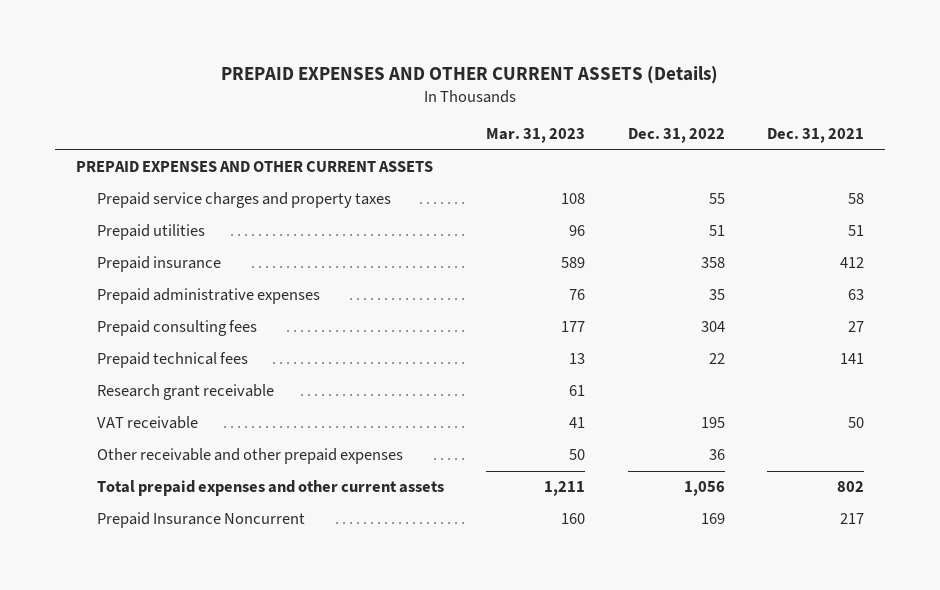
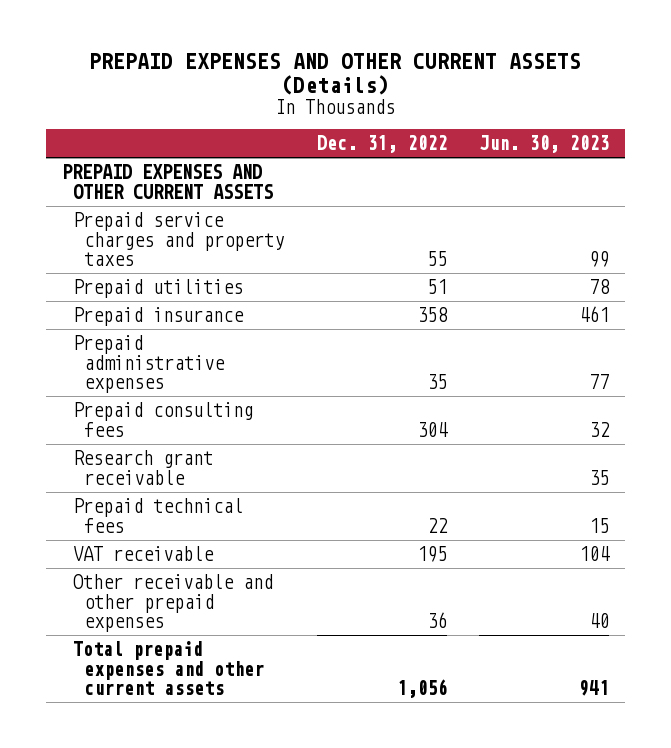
[486,128,586,144] Mar. 31, 2023 -> none
[767,128,865,144] Dec. 31, 2021 -> none
none -> [478,135,609,154] Jun. 30, 2023
[96,352,248,369] Prepaid technical fees -> [73,498,244,533] Prepaid technical fees
[96,512,305,529] Prepaid Insurance Noncurrent -> none

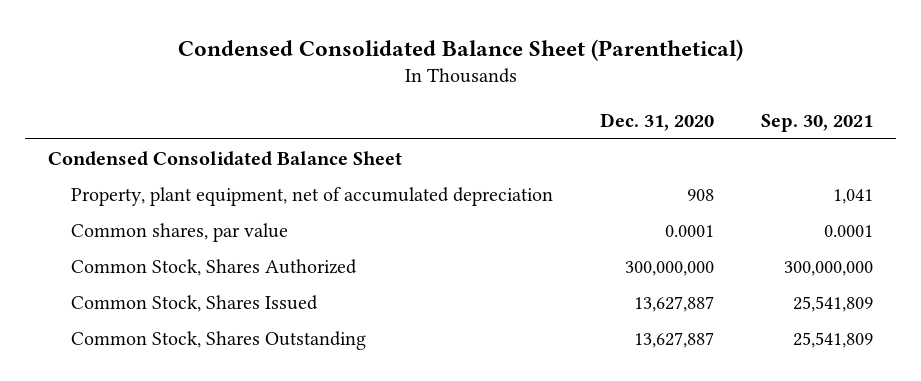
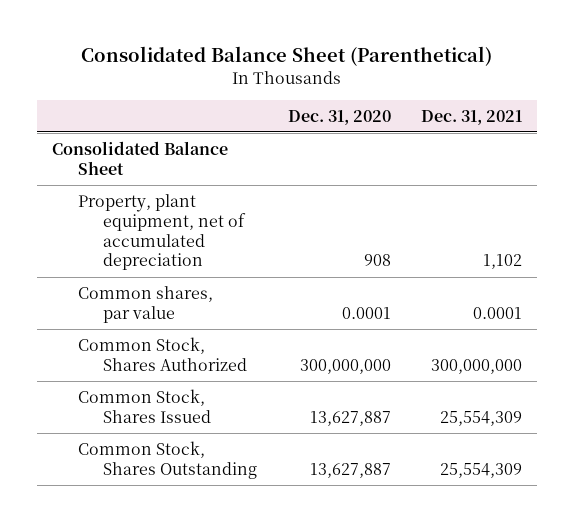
[177,38,743,61] Condensed Consolidated Balance Sheet (Parenthetical) -> [80,45,492,66] Consolidated Balance Sheet (Parenthetical)
[760,113,873,132] Sep. 30, 2021 -> none
none -> [420,109,522,125] Dec. 31, 2021
[48,150,403,166] Condensed Consolidated Balance Sheet -> [52,140,229,175] Consolidated Balance Sheet

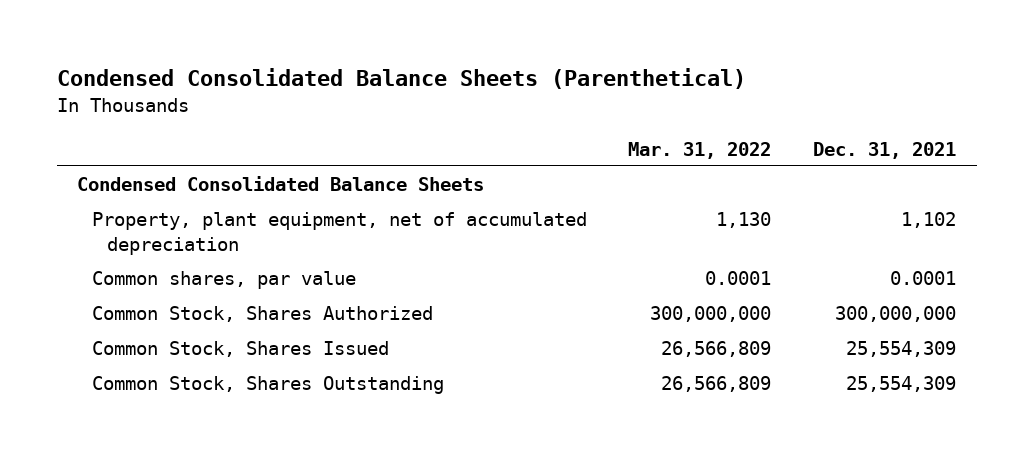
[80,45,492,66] Consolidated Balance Sheet (Parenthetical) -> [56,68,746,90] Condensed Consolidated Balance Sheets (Parenthetical)
[287,109,391,125] Dec. 31, 2020 -> none
none -> [628,141,772,159] Mar. 31, 2022
[52,140,229,175] Consolidated Balance Sheet -> [77,176,485,192] Condensed Consolidated Balance Sheets

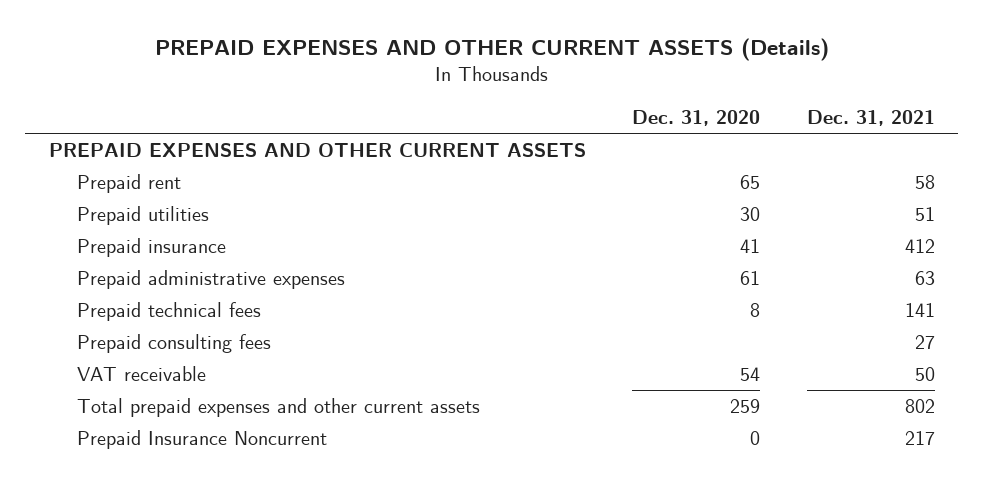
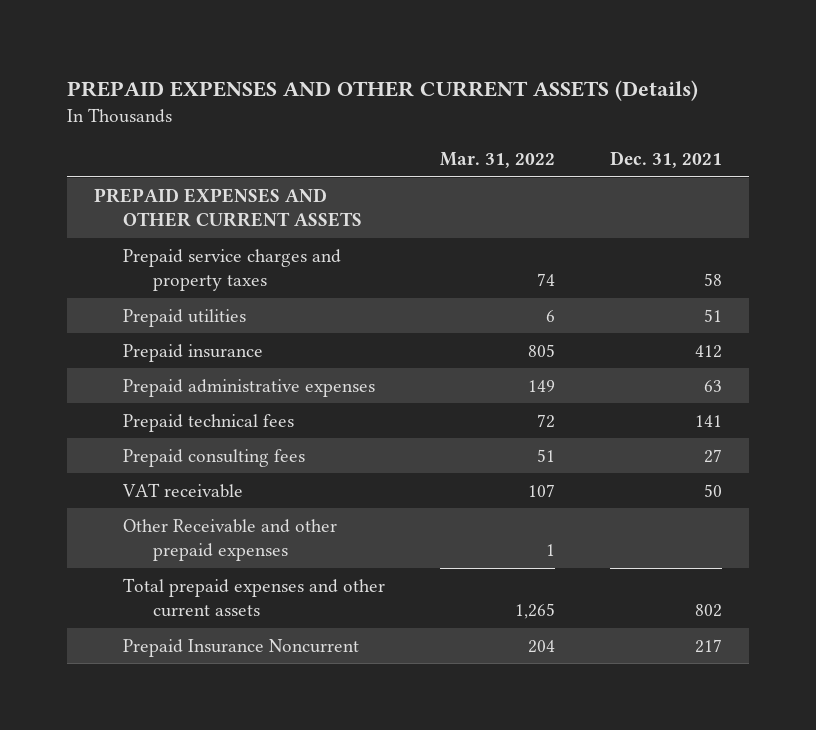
[632,109,761,126] Dec. 31, 2020 -> none
none -> [440,152,556,169] Mar. 31, 2022
[77,173,182,193] Prepaid rent -> none
none -> [123,248,342,292] Prepaid service charges and property taxes
none -> [123,518,338,562] Other Receivable and other prepaid expenses

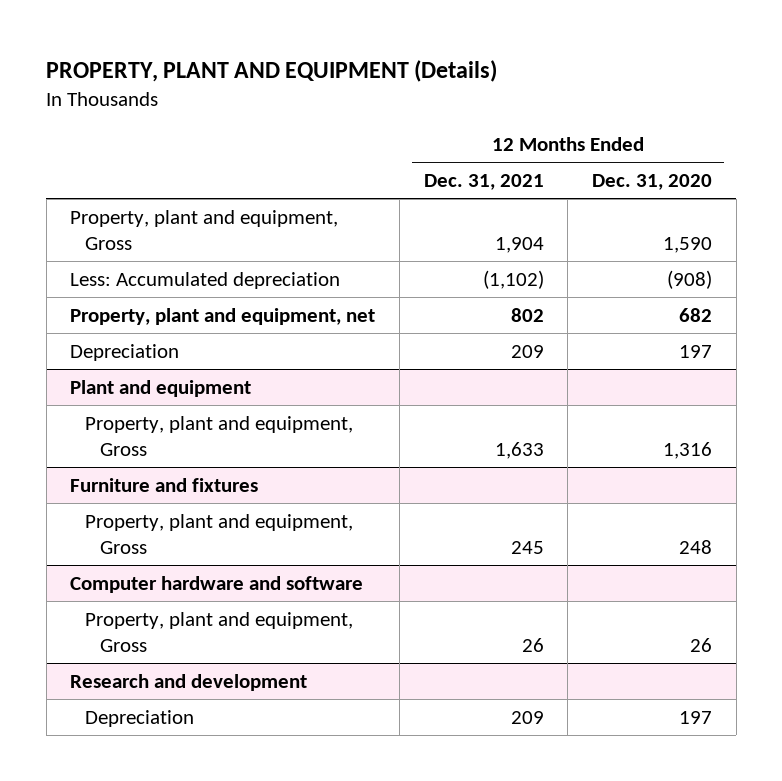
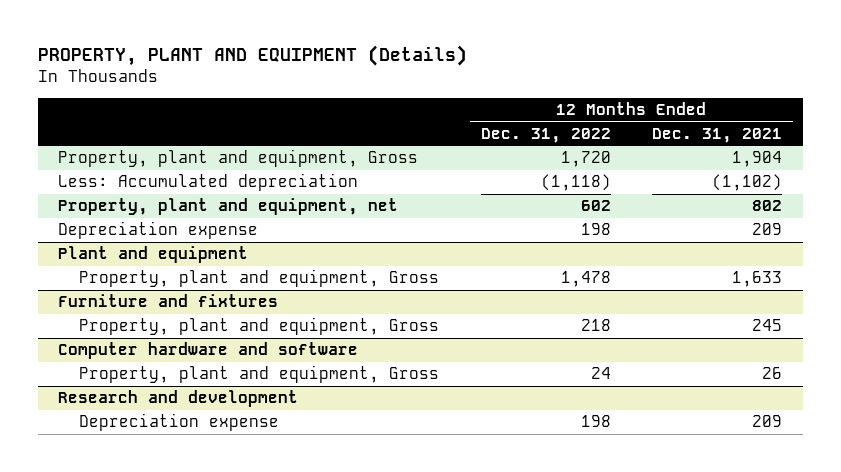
[592,173,713,190] Dec. 31, 2020 -> none
none -> [480,127,611,143] Dec. 31, 2022
[70,343,180,361] Depreciation -> [58,221,259,240] Depreciation expense
[85,709,195,727] Depreciation -> [79,413,280,432] Depreciation expense

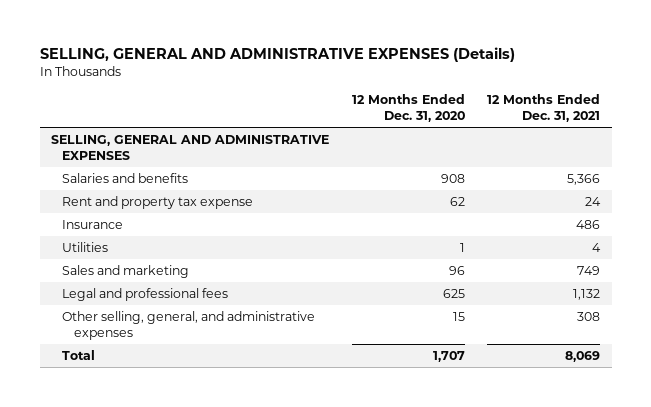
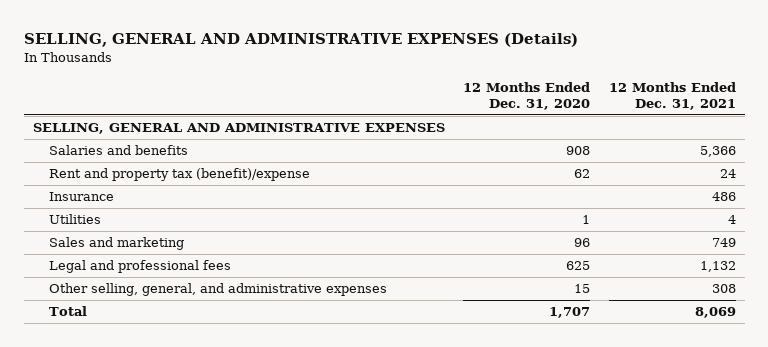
[62,196,254,210] Rent and property tax expense -> [49,168,311,182] Rent and property tax (benefit)/expense

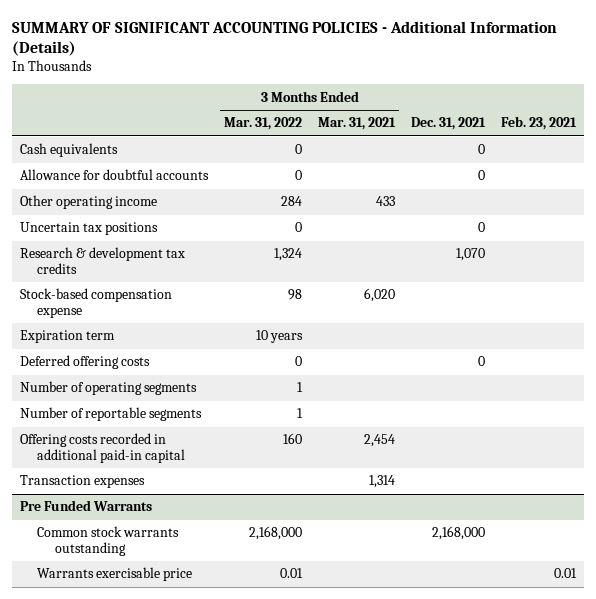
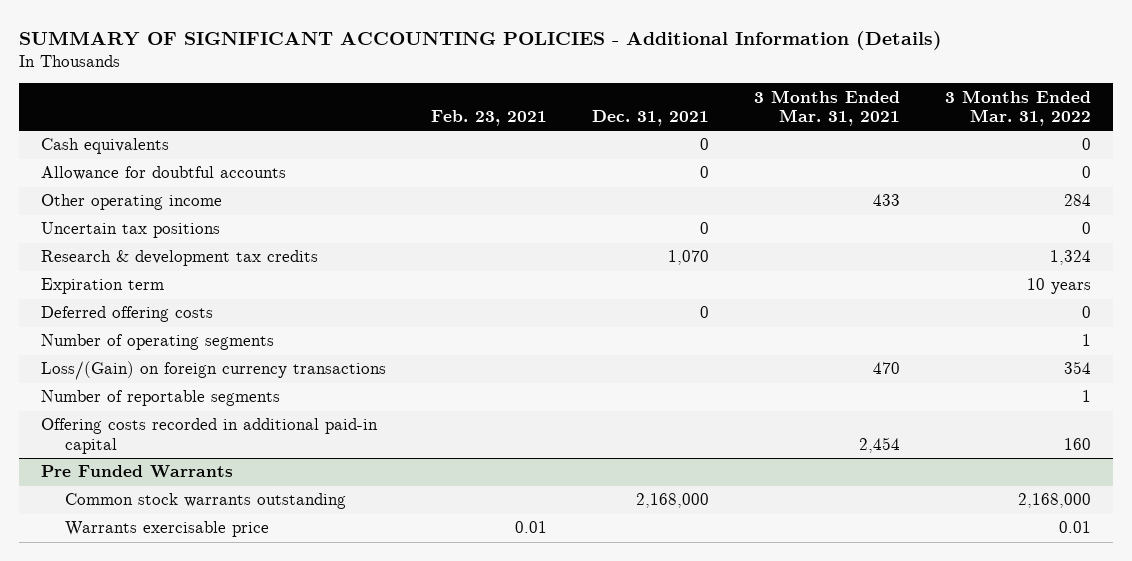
[20,288,173,318] Stock-based compensation expense -> none
none -> [41,361,387,381] Loss/(Gain) on foreign currency transactions
[20,475,146,489] Transaction expenses -> none

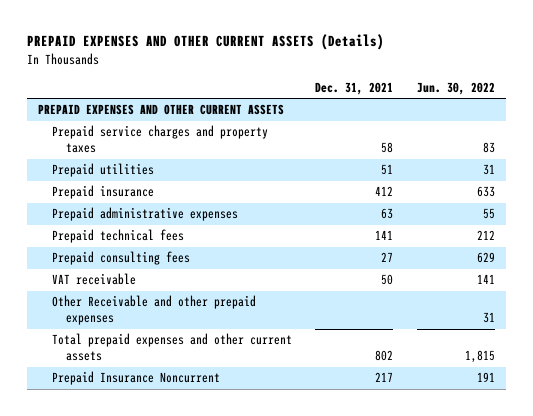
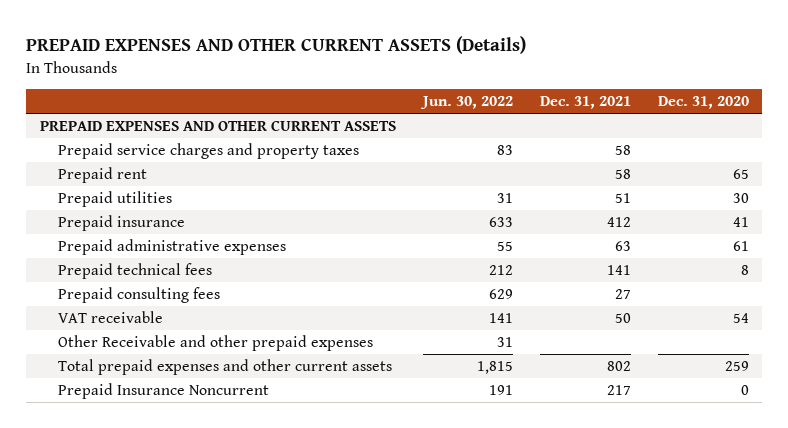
none -> [657,95,749,109] Dec. 31, 2020
none -> [58,167,148,184] Prepaid rent

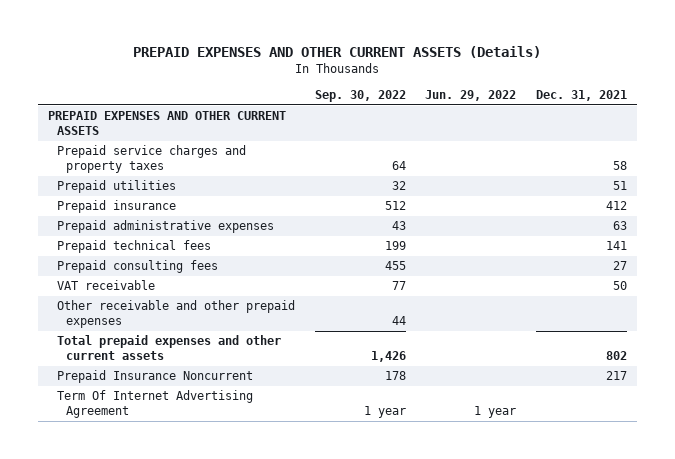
[419,95,513,109] Jun. 30, 2022 -> none
[657,95,749,109] Dec. 31, 2020 -> none
none -> [314,90,406,103] Sep. 30, 2022
none -> [425,90,517,102] Jun. 29, 2022
[58,167,148,184] Prepaid rent -> none
[58,335,374,352] Other Receivable and other prepaid expenses -> [57,300,296,329] Other receivable and other prepaid expenses
none -> [57,390,254,419] Term Of Internet Advertising Agreement

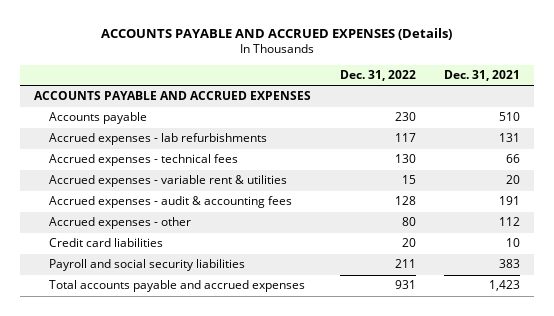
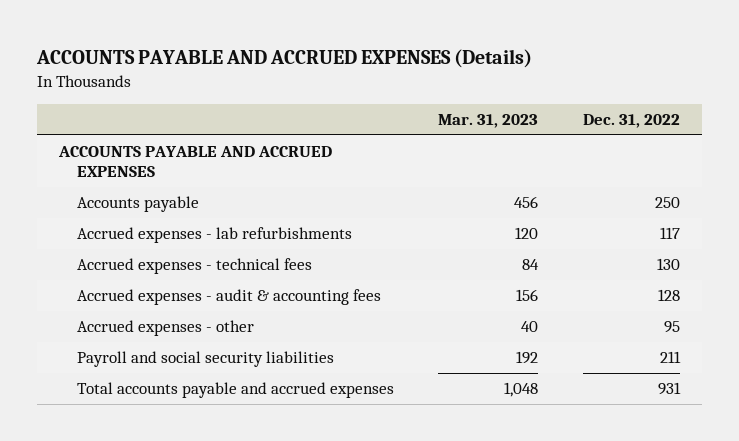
[443,69,520,81] Dec. 31, 2021 -> none
none -> [438,114,539,129] Mar. 31, 2023
[394,112,416,122] 230 -> [654,197,680,209] 250
[48,175,287,188] Accrued expenses - variable rent & utilities -> none
[48,238,163,248] Credit card liabilities -> none
[401,217,416,227] 80 -> [663,321,680,334] 95

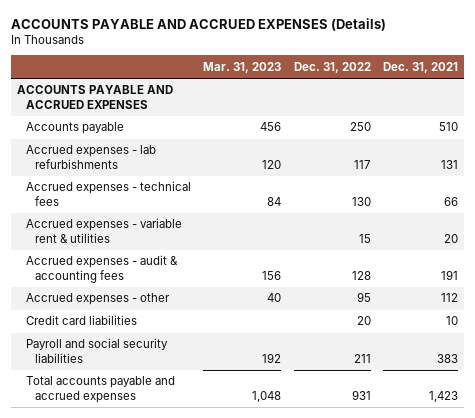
none -> [383,61,459,73] Dec. 31, 2021
none -> [25,218,182,243] Accrued expenses - variable rent & utilities
none -> [25,315,137,326] Credit card liabilities

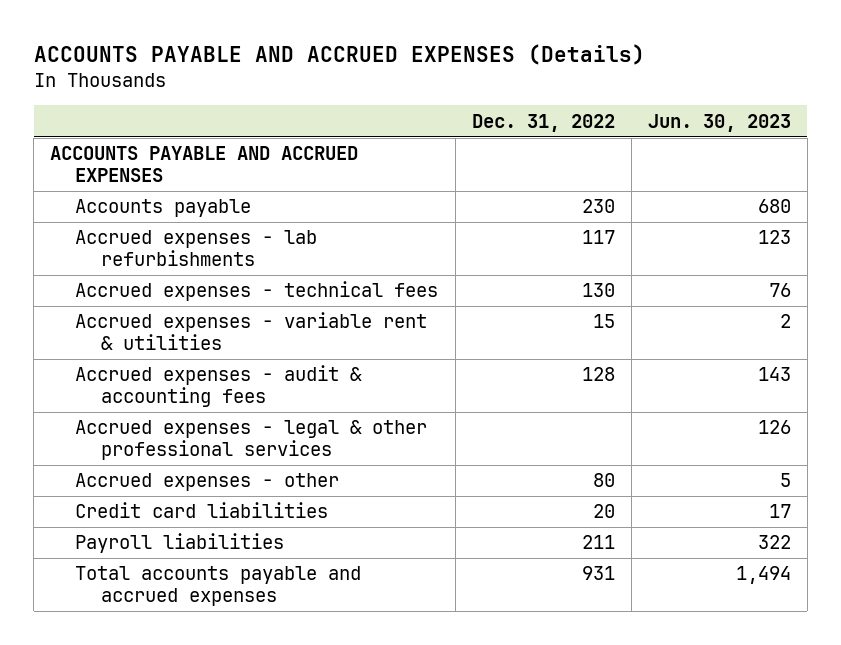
[203,61,282,73] Mar. 31, 2023 -> none
[383,61,459,73] Dec. 31, 2021 -> none
none -> [647,113,791,132] Jun. 30, 2023
[349,122,371,132] 250 -> [581,199,615,214] 230
none -> [75,420,428,461] Accrued expenses - legal & other professional services
[356,292,371,303] 95 -> [592,473,615,488] 80
[25,338,168,363] Payroll and social security liabilities -> [75,533,285,554] Payroll liabilities

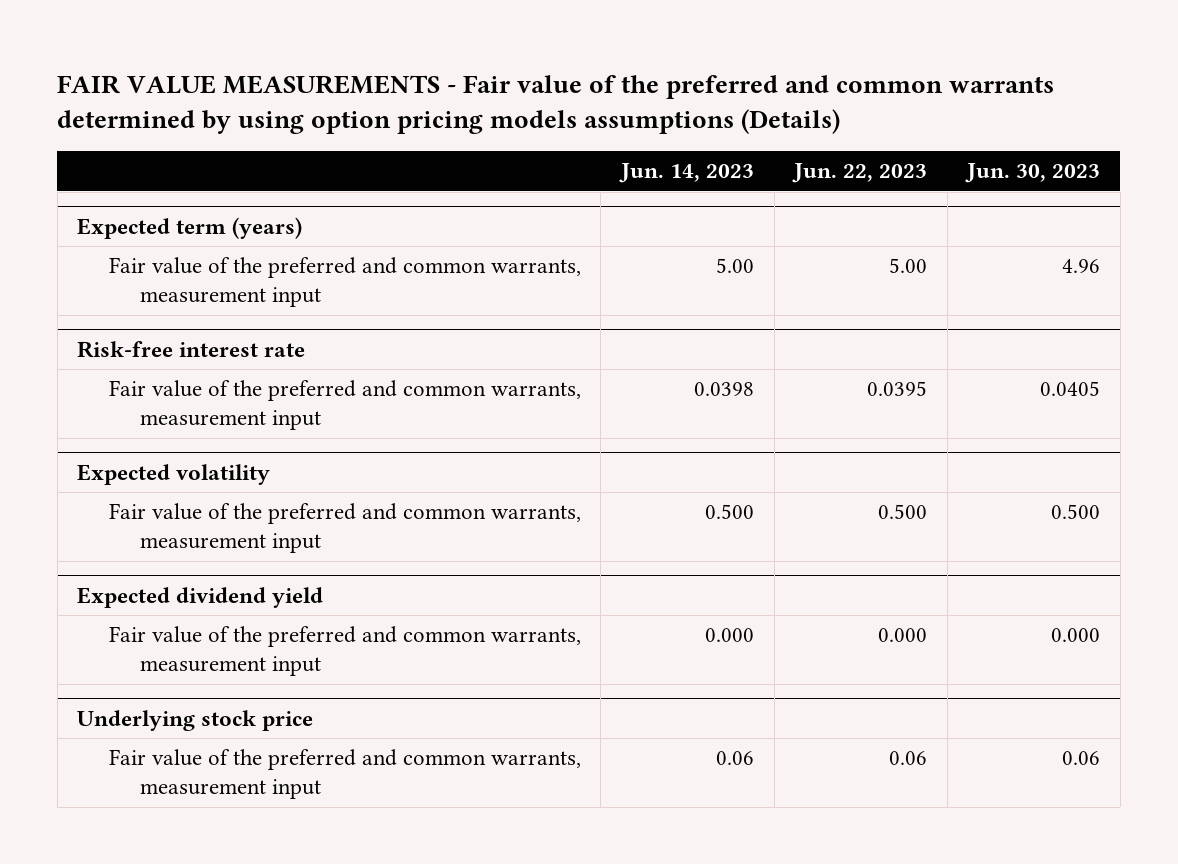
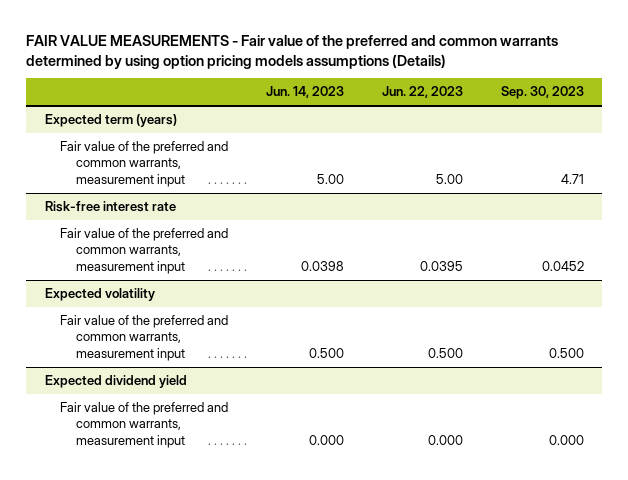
[965,163,1101,184] Jun. 30, 2023 -> none
none -> [500,86,584,100] Sep. 30, 2023
[77,709,314,731] Underlying stock price -> none
[108,749,581,800] Fair value of the preferred and common warrants, measurement input -> none

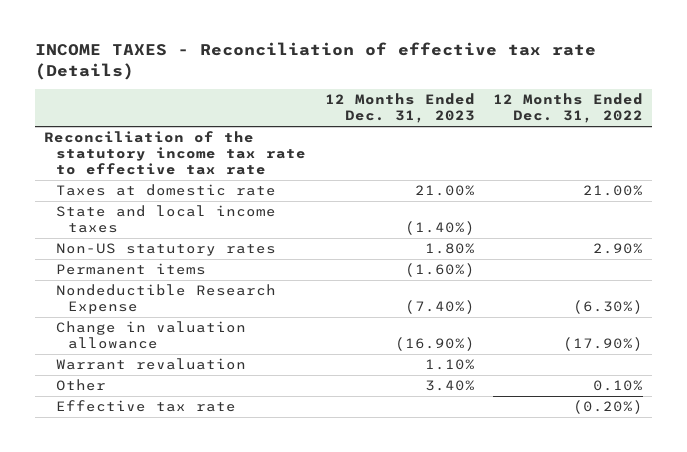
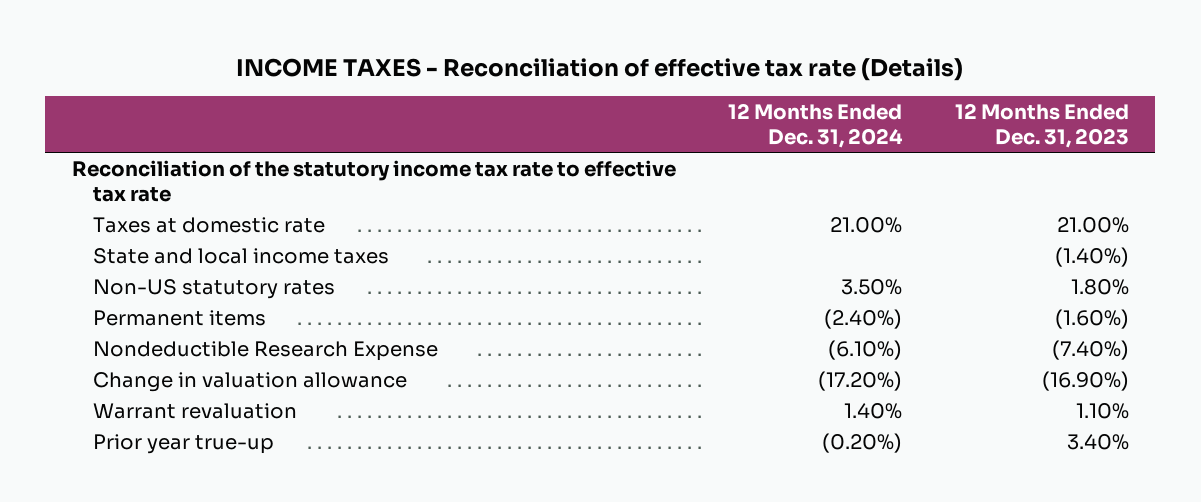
[493,93,644,124] 12 Months Ended Dec. 31, 2022 -> none
none -> [728,103,904,148] 12 Months Ended Dec. 31, 2024
[56,400,237,413] Effective tax rate -> none
[56,379,107,392] Other -> [92,433,274,454] Prior year true-up

